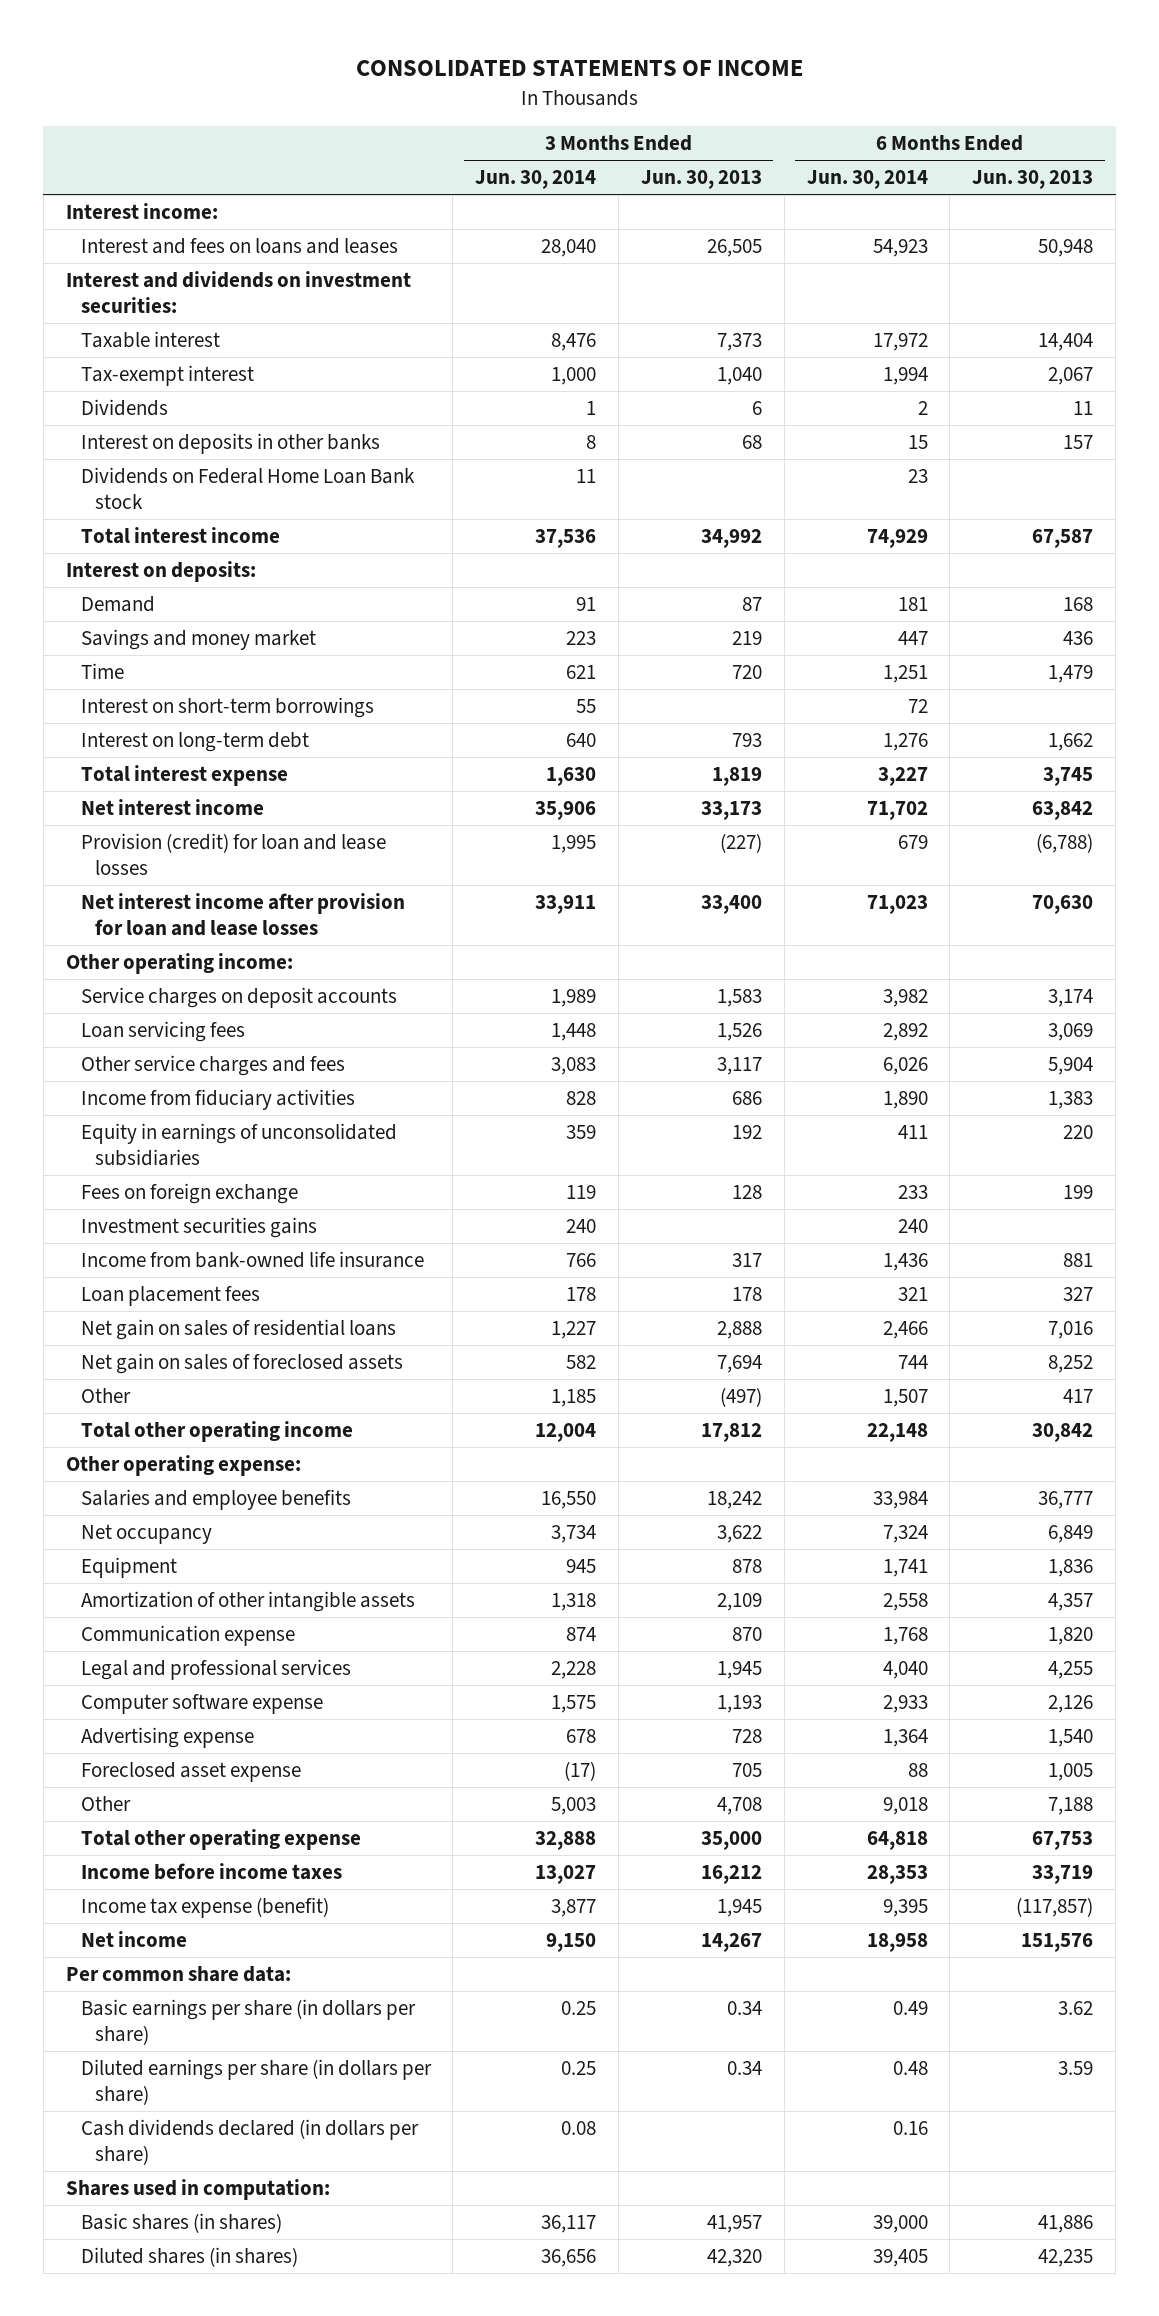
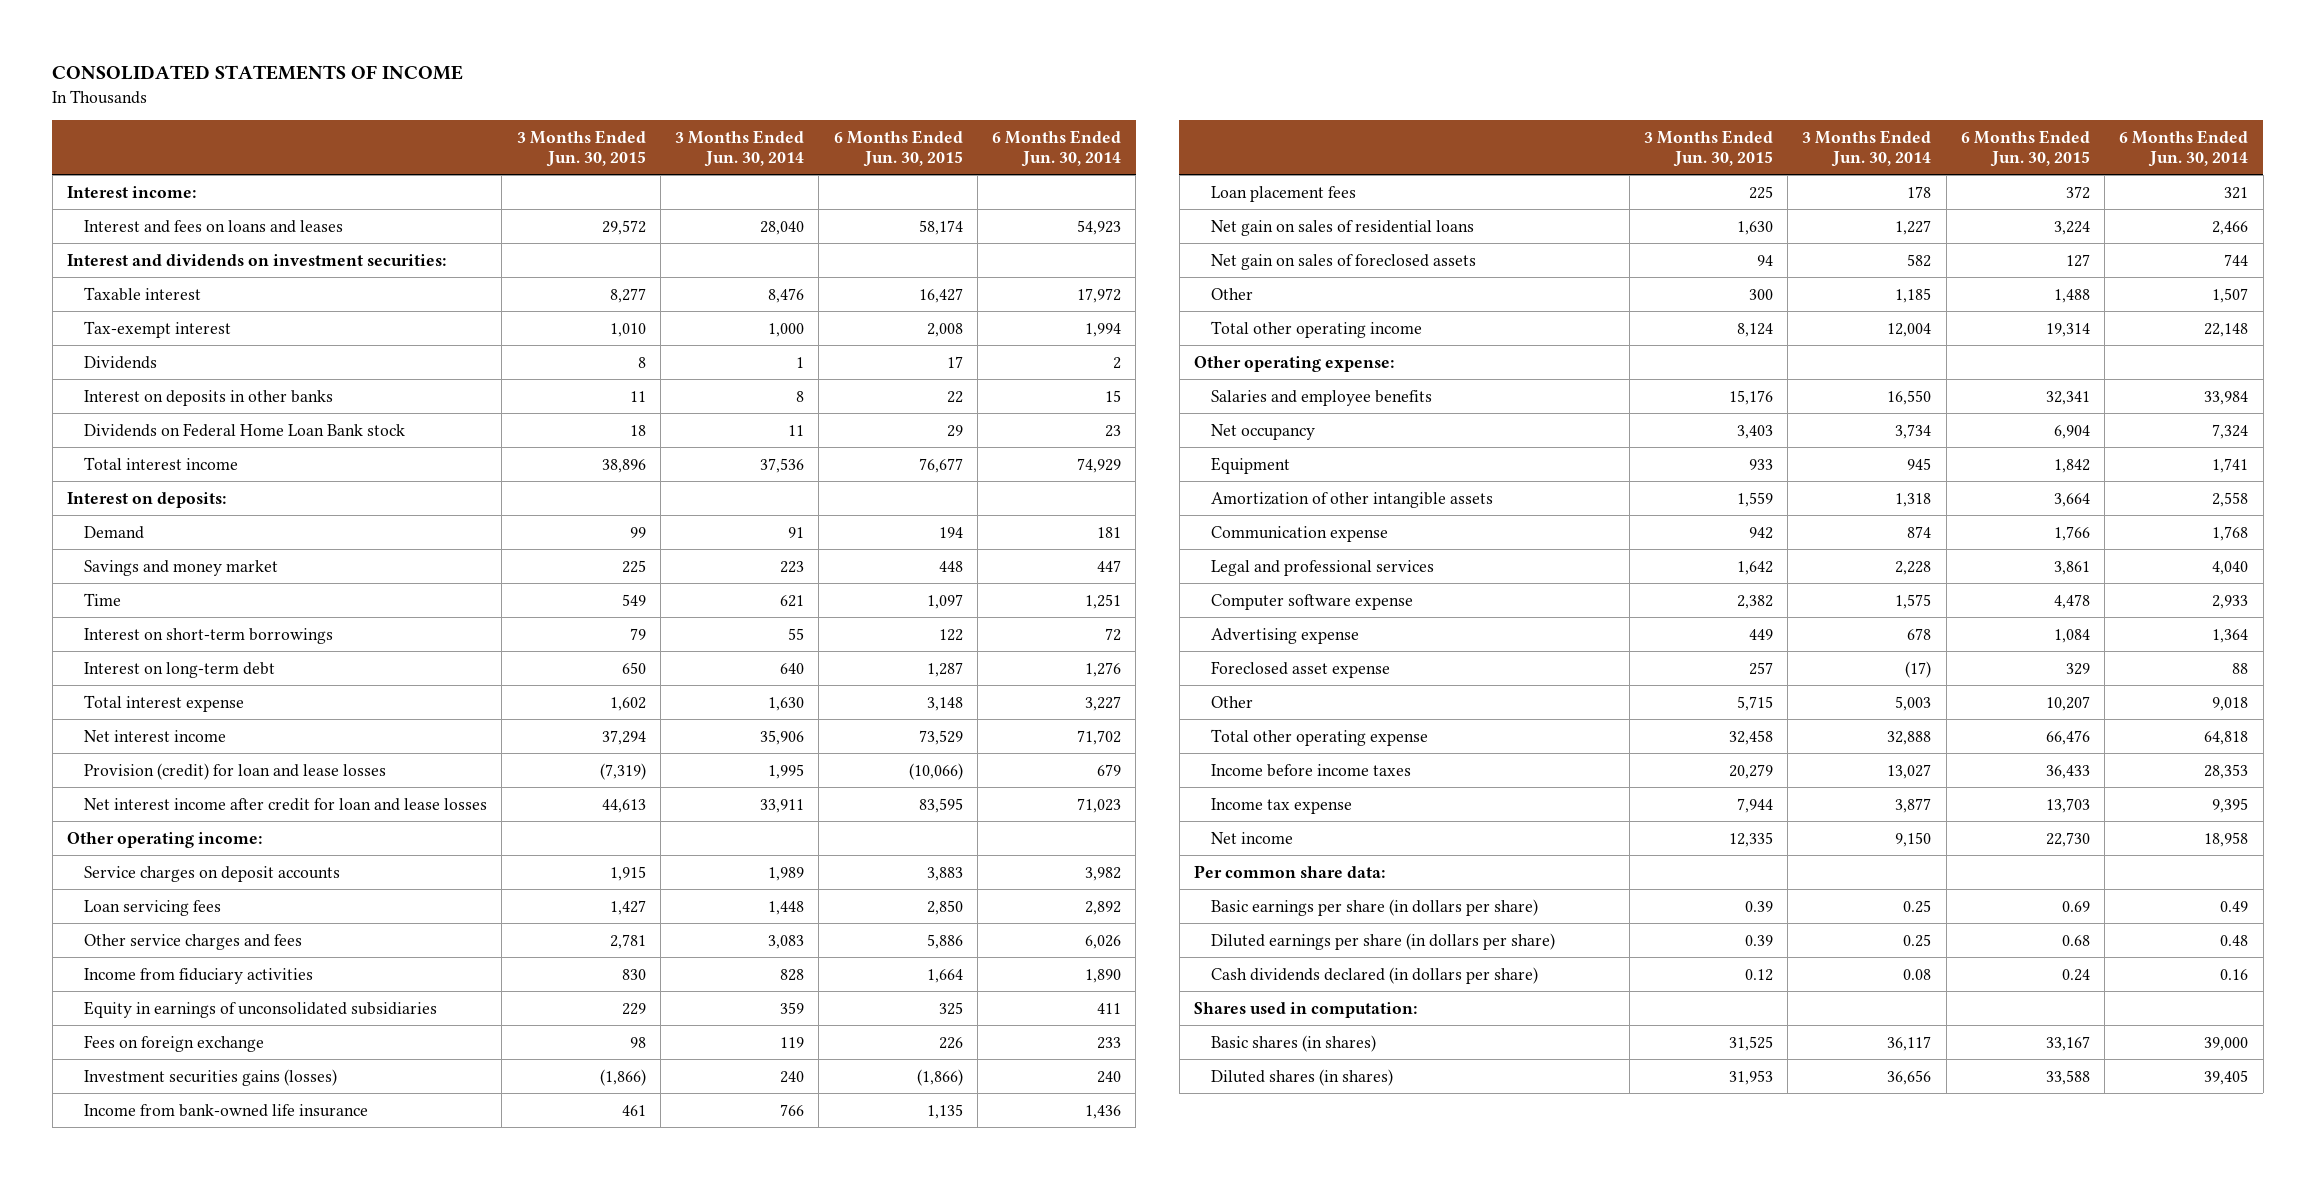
[640,170,762,190] Jun. 30, 2013 -> none
[972,170,1094,190] Jun. 30, 2013 -> none
none -> [516,129,646,168] 3 Months Ended Jun. 30, 2015
none -> [833,129,963,168] 6 Months Ended Jun. 30, 2015
[80,893,405,936] Net interest income after provision for loan and lease losses -> [84,797,488,811] Net interest income after credit for loan and lease losses
[80,1217,317,1239] Investment securities gains -> [84,1068,338,1086] Investment securities gains (losses)
[80,1897,329,1919] Income tax expense (benefit) -> [1211,797,1353,814] Income tax expense

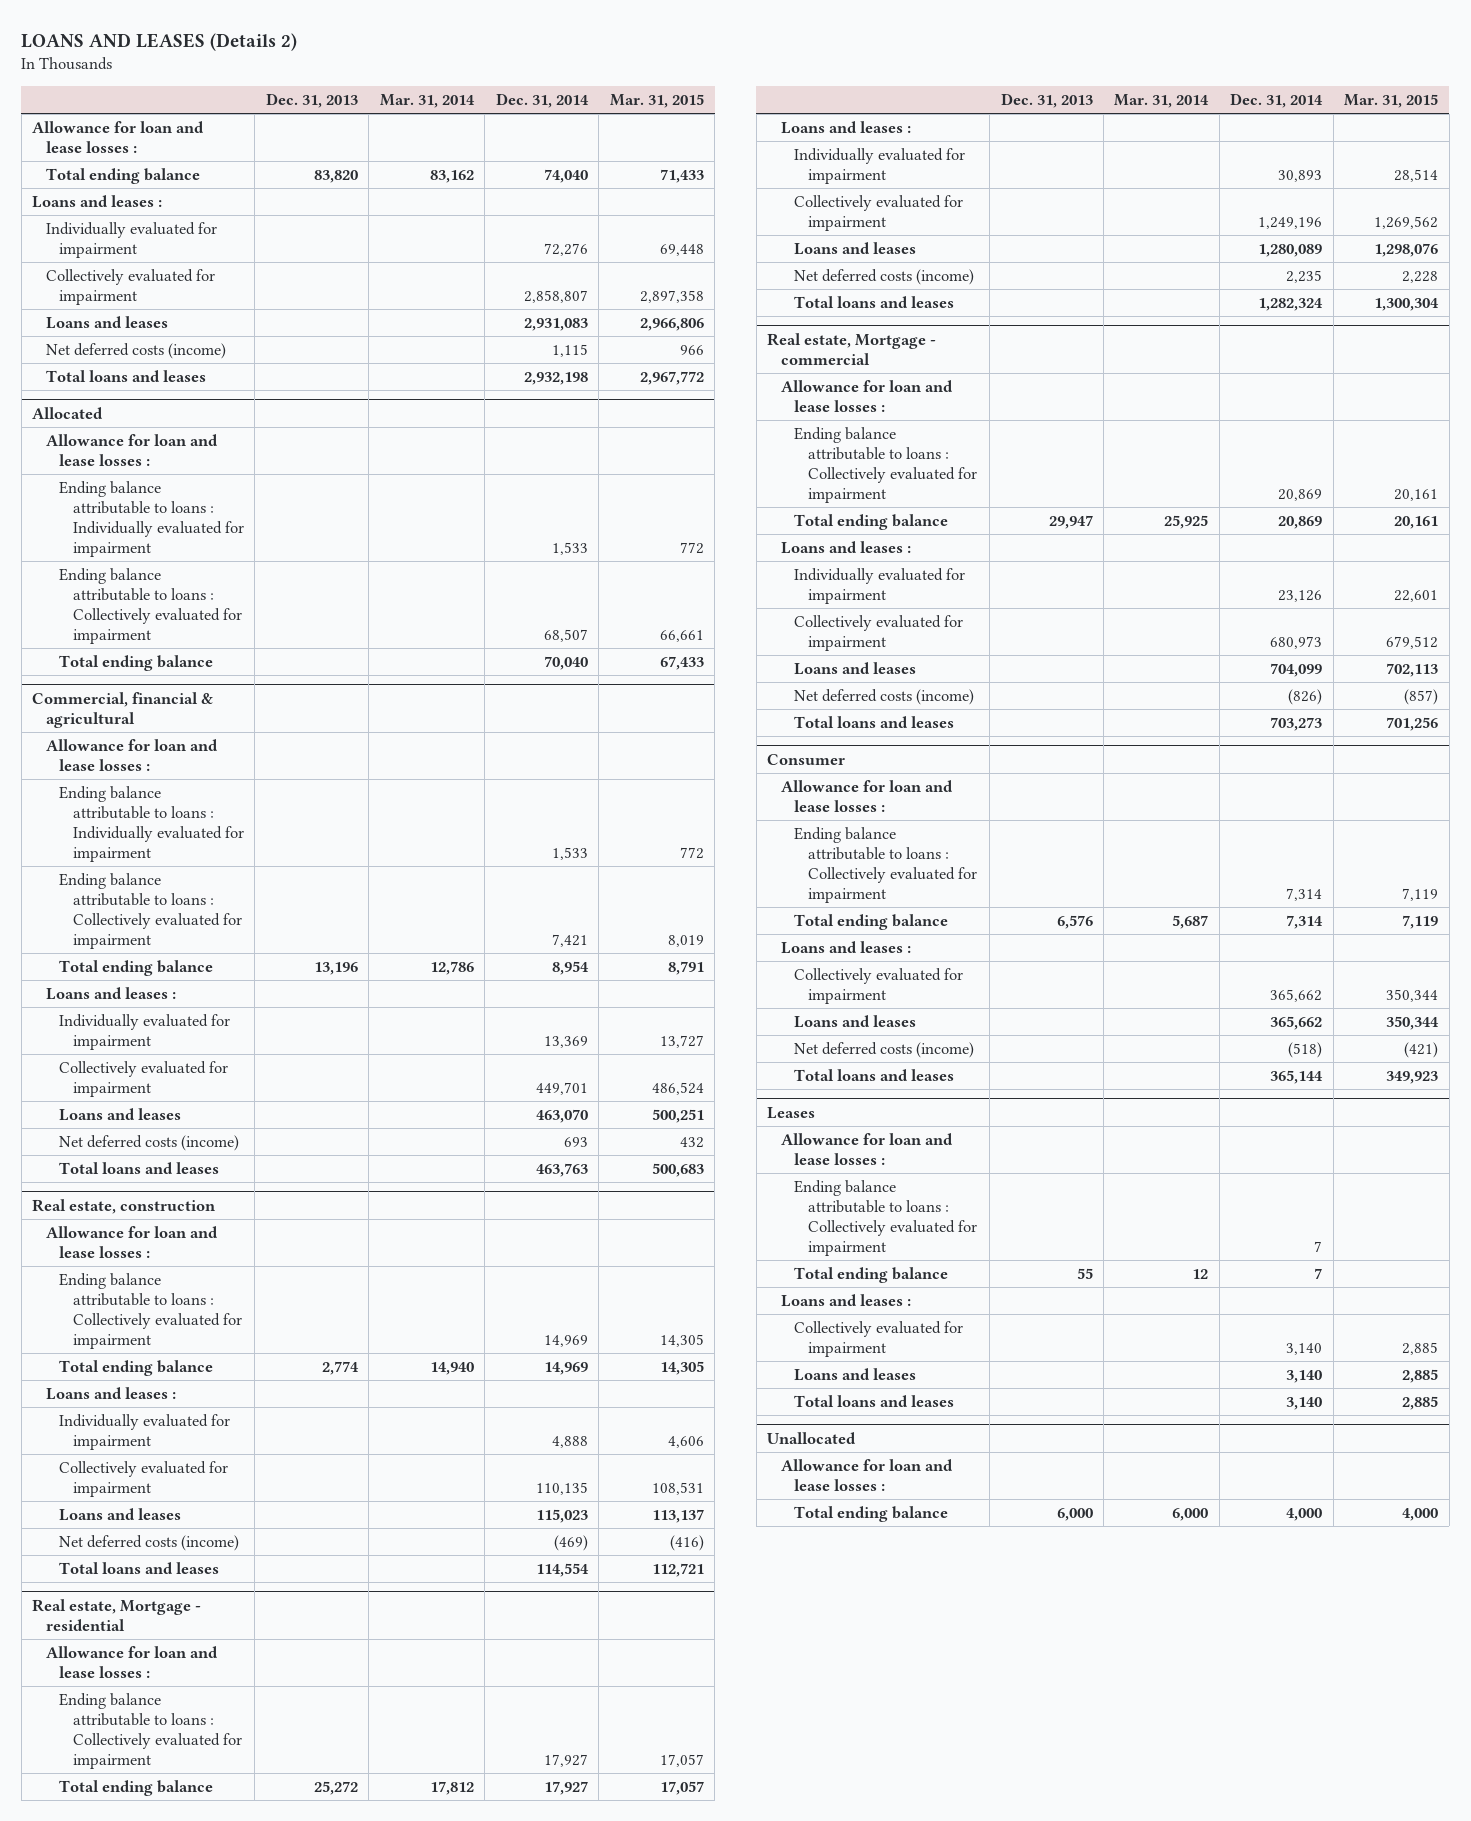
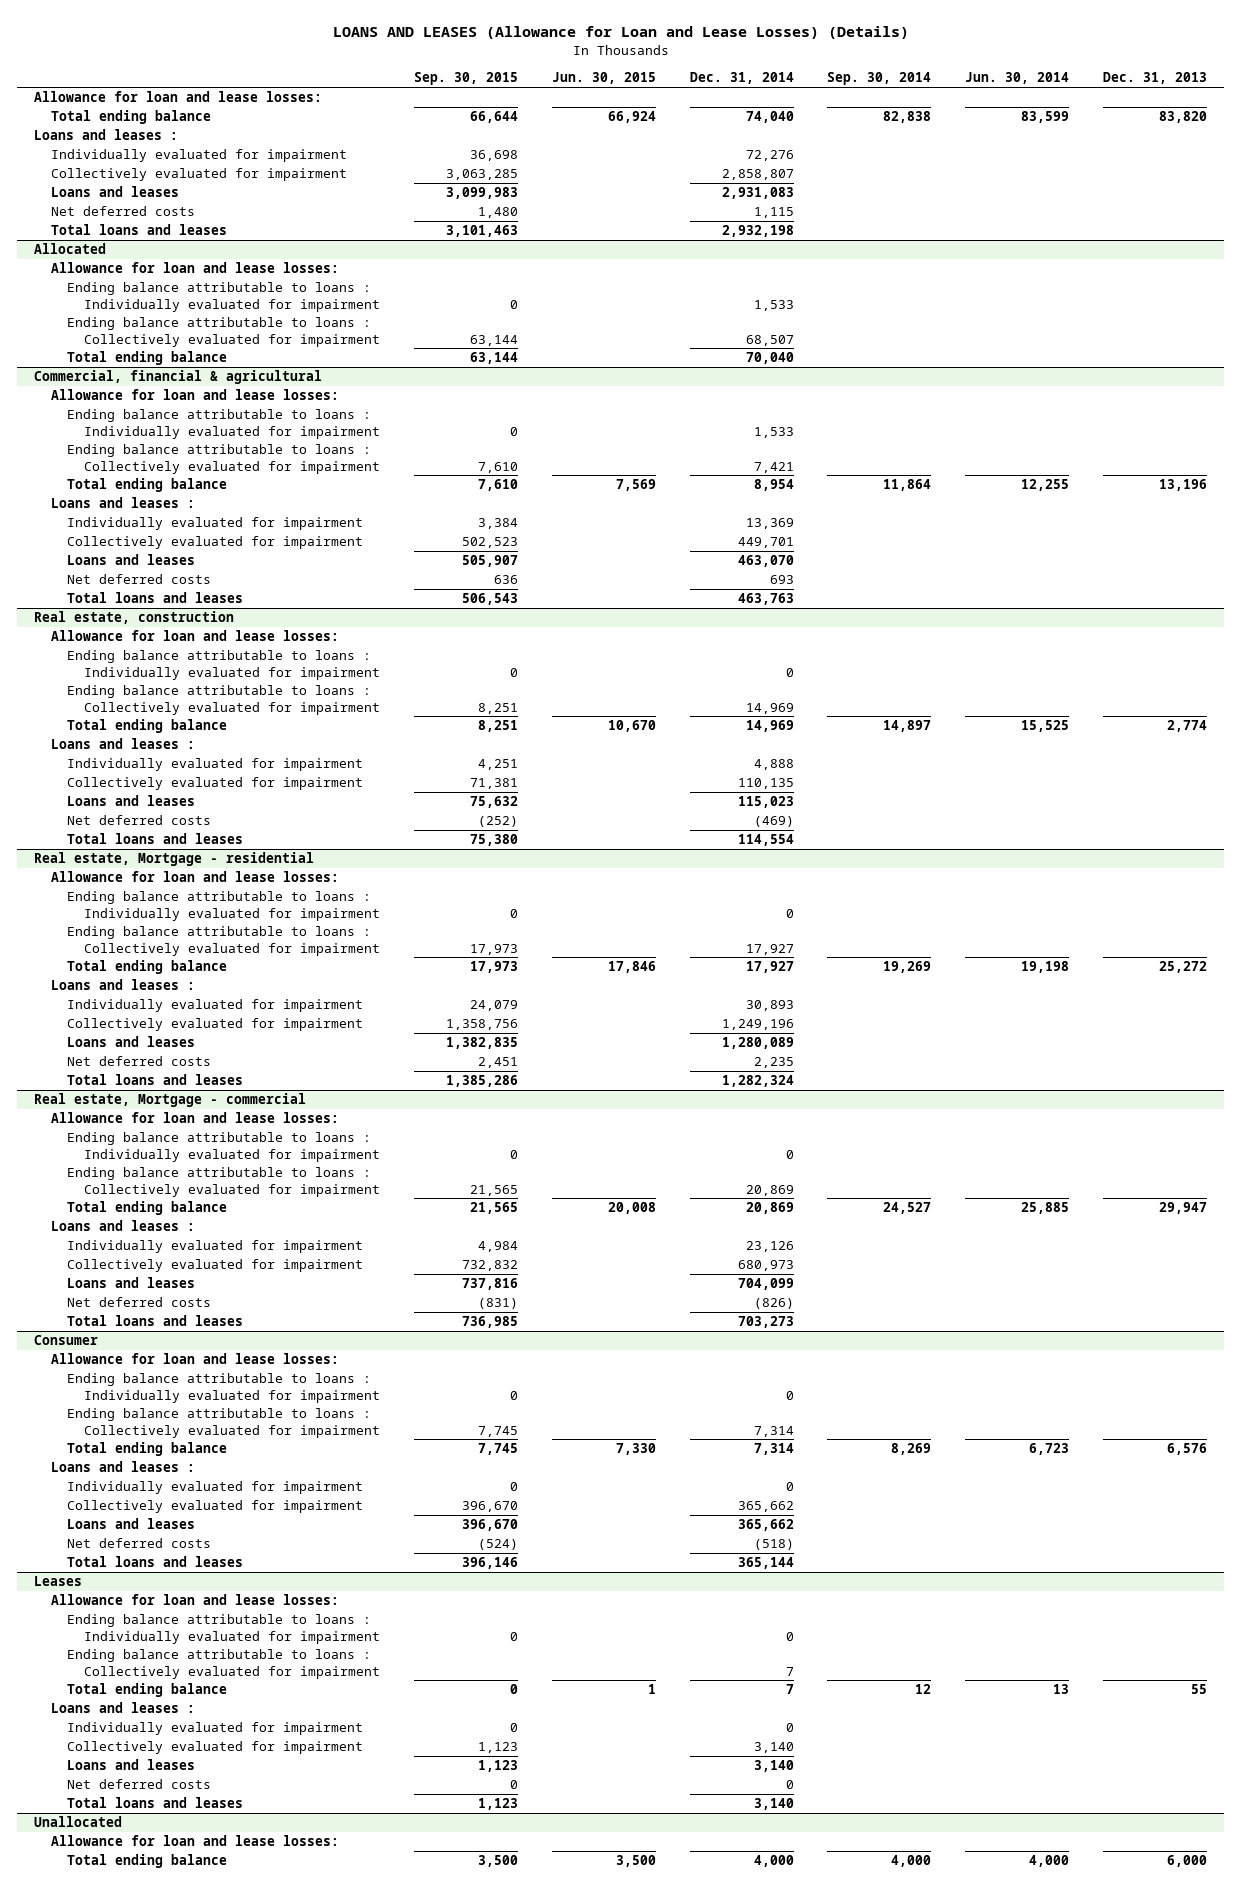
[21,33,298,52] LOANS AND LEASES (Details 2) -> [332,26,909,40] LOANS AND LEASES (Allowance for Loan and Lease Losses) (Details)
[379,94,475,109] Mar. 31, 2014 -> none
[609,94,704,109] Mar. 31, 2015 -> none
none -> [413,72,518,86] Sep. 30, 2015
none -> [551,72,656,85] Jun. 30, 2015
none -> [827,72,932,86] Sep. 30, 2014
none -> [965,72,1070,85] Jun. 30, 2014
[32,121,205,153] Allowance for loan and lease losses : -> [33,91,322,103] Allowance for loan and lease losses:
[45,343,226,360] Net deferred costs (income) -> [50,206,195,217] Net deferred costs
[45,434,218,466] Allowance for loan and lease losses : -> [50,262,339,274] Allowance for loan and lease losses:
[45,739,218,771] Allowance for loan and lease losses : -> [50,389,339,401] Allowance for loan and lease losses:
[59,1135,240,1152] Net deferred costs (income) -> [67,574,212,585] Net deferred costs
[45,1226,218,1258] Allowance for loan and lease losses : -> [50,630,339,642] Allowance for loan and lease losses:
none -> [67,650,380,680] Ending balance attributable to loans : Individually evaluated for impairment
[59,1535,240,1552] Net deferred costs (income) -> [67,815,212,826] Net deferred costs
[45,1646,218,1678] Allowance for loan and lease losses : -> [50,871,339,883] Allowance for loan and lease losses:
none -> [67,891,380,921] Ending balance attributable to loans : Individually evaluated for impairment
[794,269,975,286] Net deferred costs (income) -> [67,1056,212,1067] Net deferred costs
[780,380,953,412] Allowance for loan and lease losses : -> [50,1112,339,1124] Allowance for loan and lease losses:
none -> [67,1132,380,1162] Ending balance attributable to loans : Individually evaluated for impairment
[794,689,975,706] Net deferred costs (income) -> [67,1297,212,1308] Net deferred costs
[780,780,953,812] Allowance for loan and lease losses : -> [50,1353,339,1365] Allowance for loan and lease losses:
none -> [67,1373,380,1403] Ending balance attributable to loans : Individually evaluated for impairment
none -> [67,1481,364,1495] Individually evaluated for impairment
[794,1042,975,1059] Net deferred costs (income) -> [67,1538,212,1549] Net deferred costs
[780,1133,953,1165] Allowance for loan and lease losses : -> [50,1594,339,1606] Allowance for loan and lease losses:
none -> [67,1614,380,1644] Ending balance attributable to loans : Individually evaluated for impairment
none -> [67,1722,364,1736] Individually evaluated for impairment
none -> [67,1779,212,1790] Net deferred costs
[780,1459,953,1491] Allowance for loan and lease losses : -> [50,1835,339,1847] Allowance for loan and lease losses:

